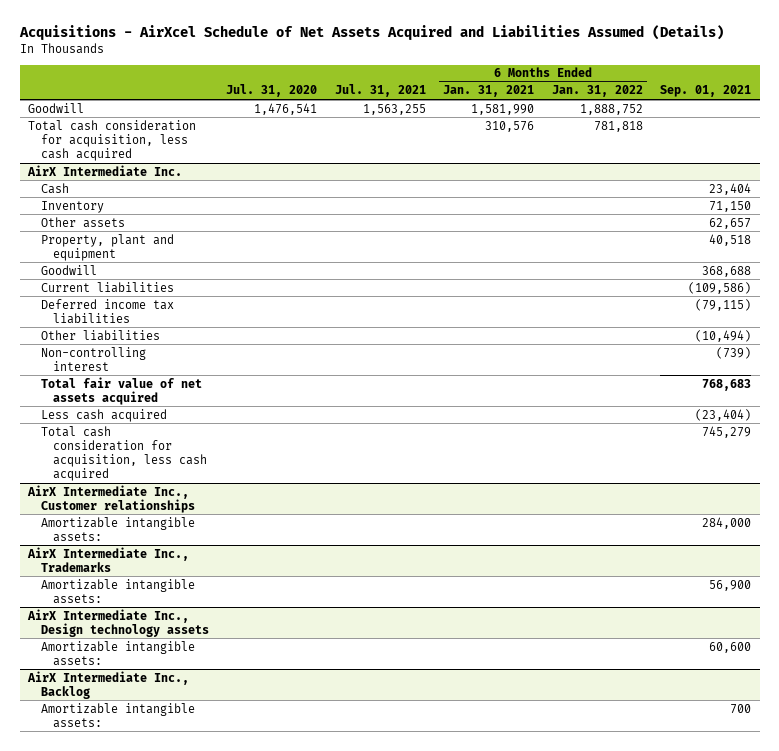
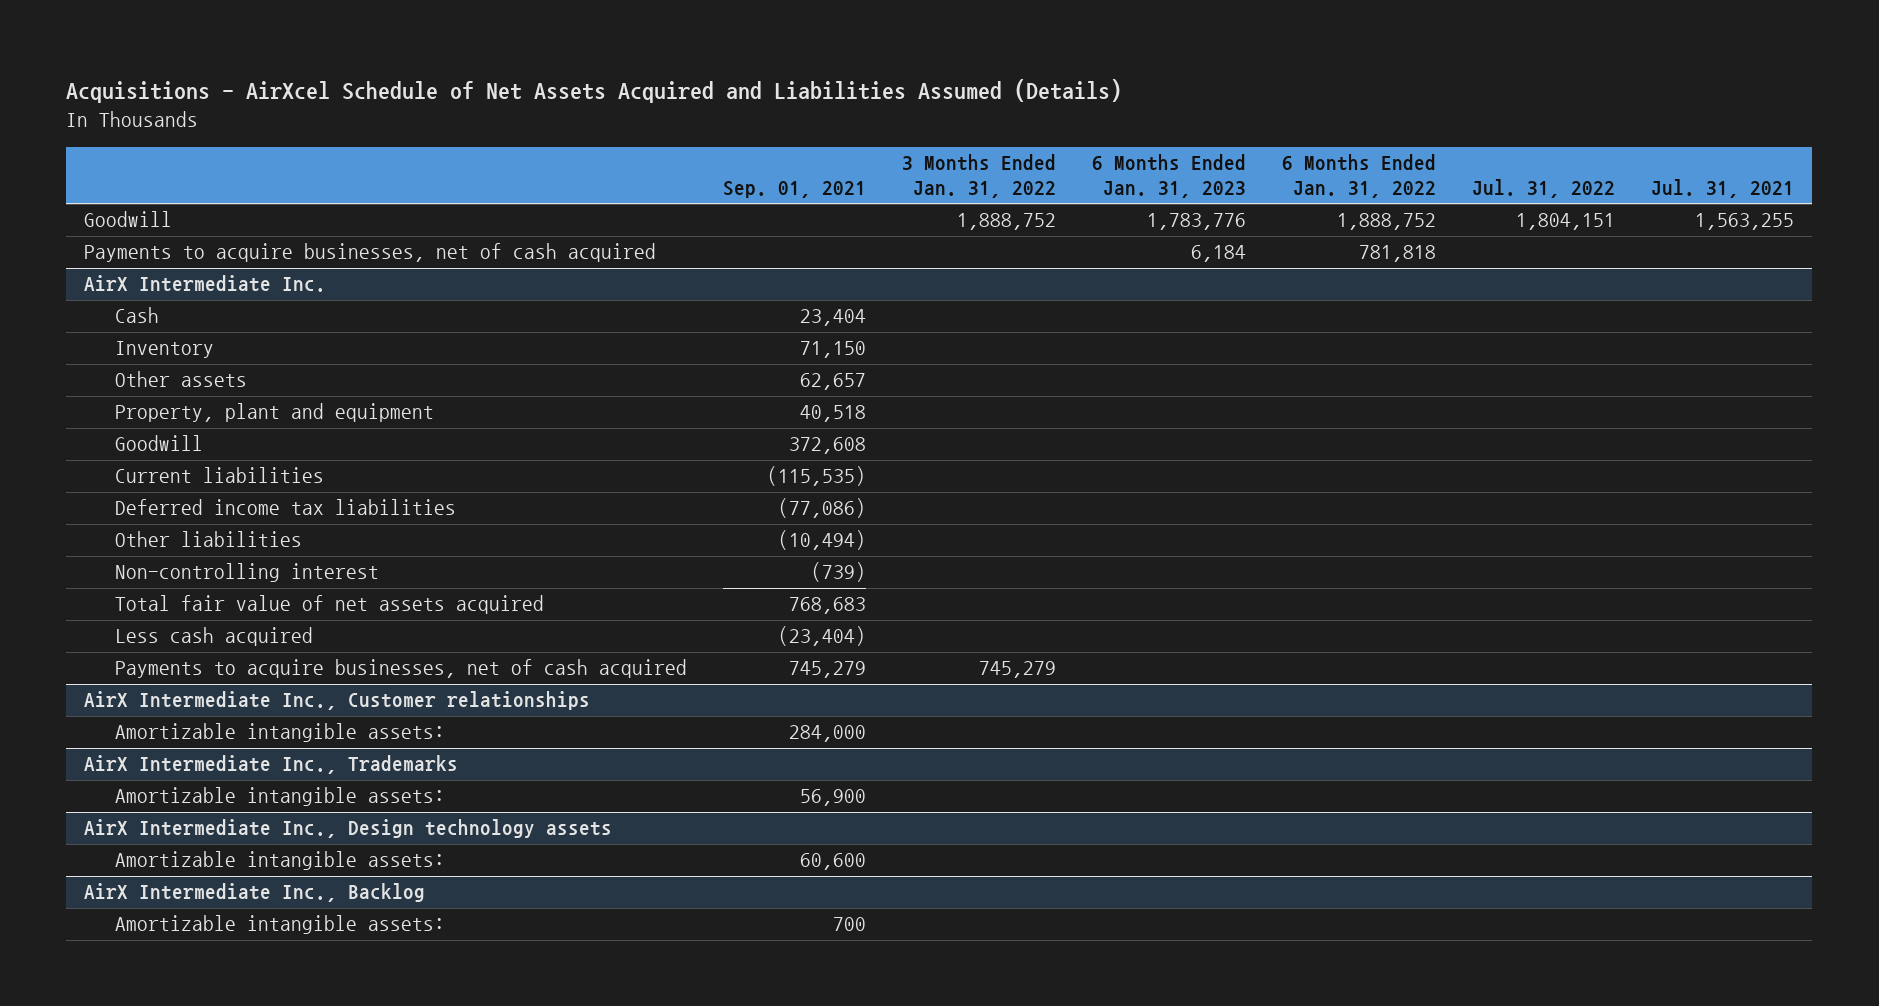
[226,84,318,98] Jul. 31, 2020 -> none
[443,85,535,98] Jan. 31, 2021 -> none
none -> [902,154,1057,199] 3 Months Ended Jan. 31, 2022
none -> [1092,154,1247,199] 6 Months Ended Jan. 31, 2023
none -> [1472,179,1616,199] Jul. 31, 2022
[28,119,197,161] Total cash consideration for acquisition, less cash acquired -> [84,243,657,263] Payments to acquire businesses, net of cash acquired
[702,265,752,277] 368,688 -> [789,437,867,455] 372,608
[688,281,752,294] (109,586) -> [767,466,867,487] (115,535)
[695,298,752,311] (79,115) -> [778,498,867,519] (77,086)
[40,425,208,482] Total cash consideration for acquisition, less cash acquired -> [115,659,688,679] Payments to acquire businesses, net of cash acquired

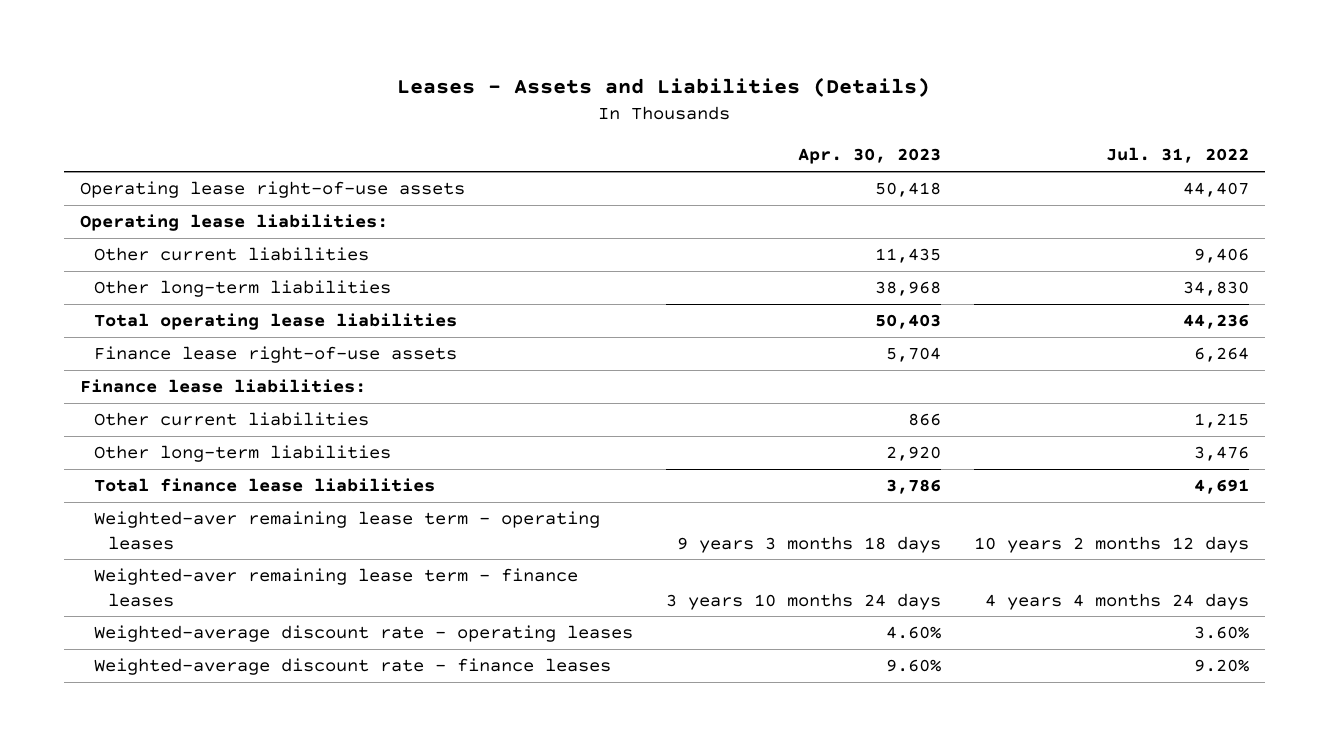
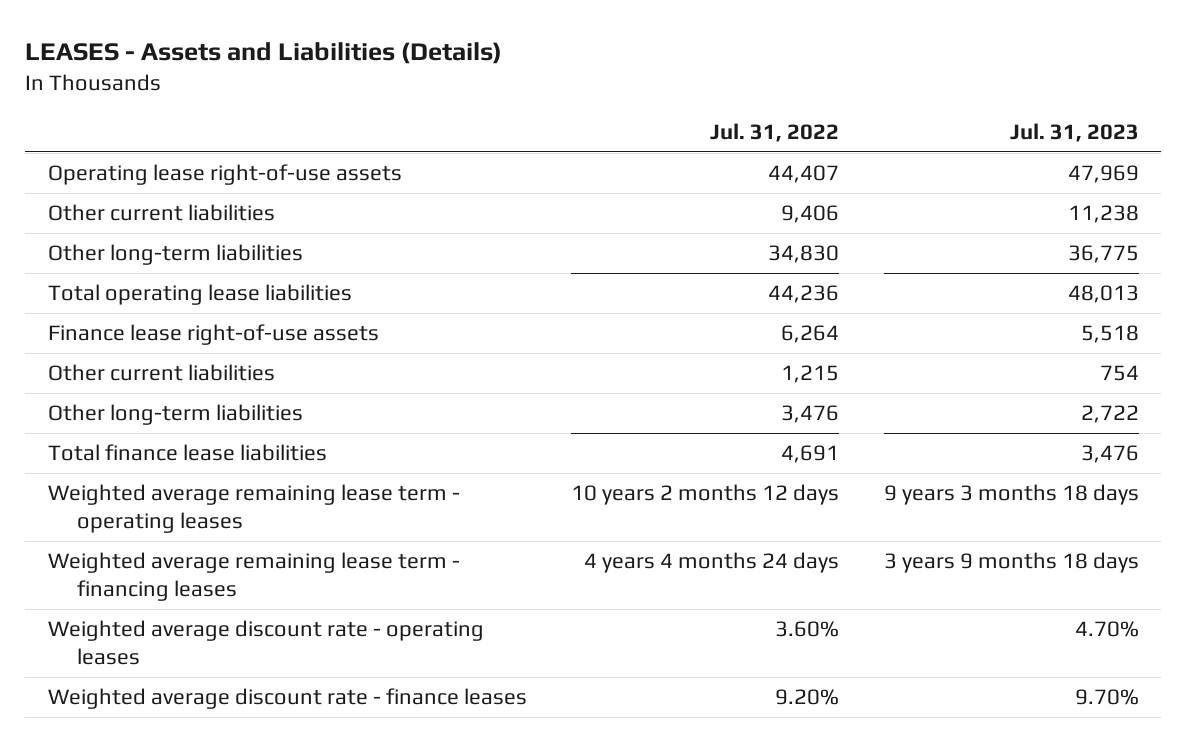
[397,77,931,98] Leases - Assets and Liabilities (Details) -> [25,41,503,64] LEASES - Assets and Liabilities (Details)
[797,148,941,165] Apr. 30, 2023 -> none
none -> [1009,123,1139,143] Jul. 31, 2023
[80,213,389,231] Operating lease liabilities: -> none
[80,378,367,393] Finance lease liabilities: -> none
[94,510,601,550] Weighted-aver remaining lease term - operating leases -> [47,484,460,534] Weighted average remaining lease term - operating leases
[94,567,579,607] Weighted-aver remaining lease term - finance leases -> [47,552,460,602] Weighted average remaining lease term - financing leases
[94,624,634,642] Weighted-average discount rate - operating leases -> [47,620,484,666] Weighted average discount rate - operating leases
[94,657,612,675] Weighted-average discount rate - finance leases -> [47,688,527,710] Weighted average discount rate - finance leases

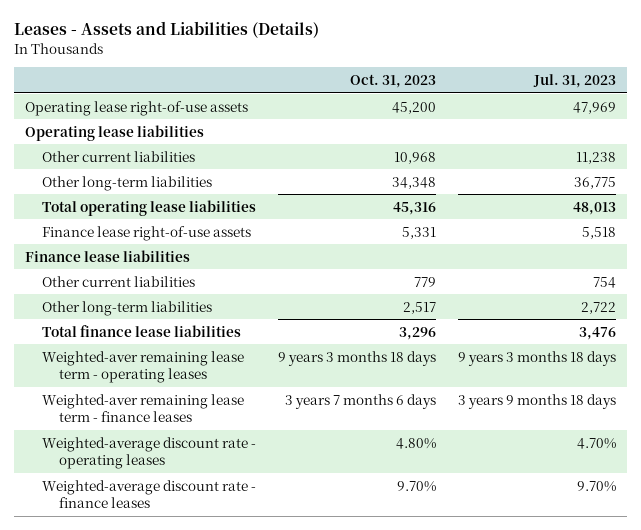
[25,41,503,64] LEASES - Assets and Liabilities (Details) -> [14,21,320,39] Leases - Assets and Liabilities (Details)
[710,123,840,143] Jul. 31, 2022 -> none
none -> [349,74,436,89] Oct. 31, 2023
none -> [24,124,204,141] Operating lease liabilities
none -> [24,249,190,262] Finance lease liabilities
[47,484,460,534] Weighted average remaining lease term - operating leases -> [42,350,245,384] Weighted-aver remaining lease term - operating leases
[47,552,460,602] Weighted average remaining lease term - financing leases -> [42,393,245,423] Weighted-aver remaining lease term - finance leases
[47,620,484,666] Weighted average discount rate - operating leases -> [42,436,257,470] Weighted-average discount rate - operating leases
[47,688,527,710] Weighted average discount rate - finance leases -> [42,479,257,509] Weighted-average discount rate - finance leases

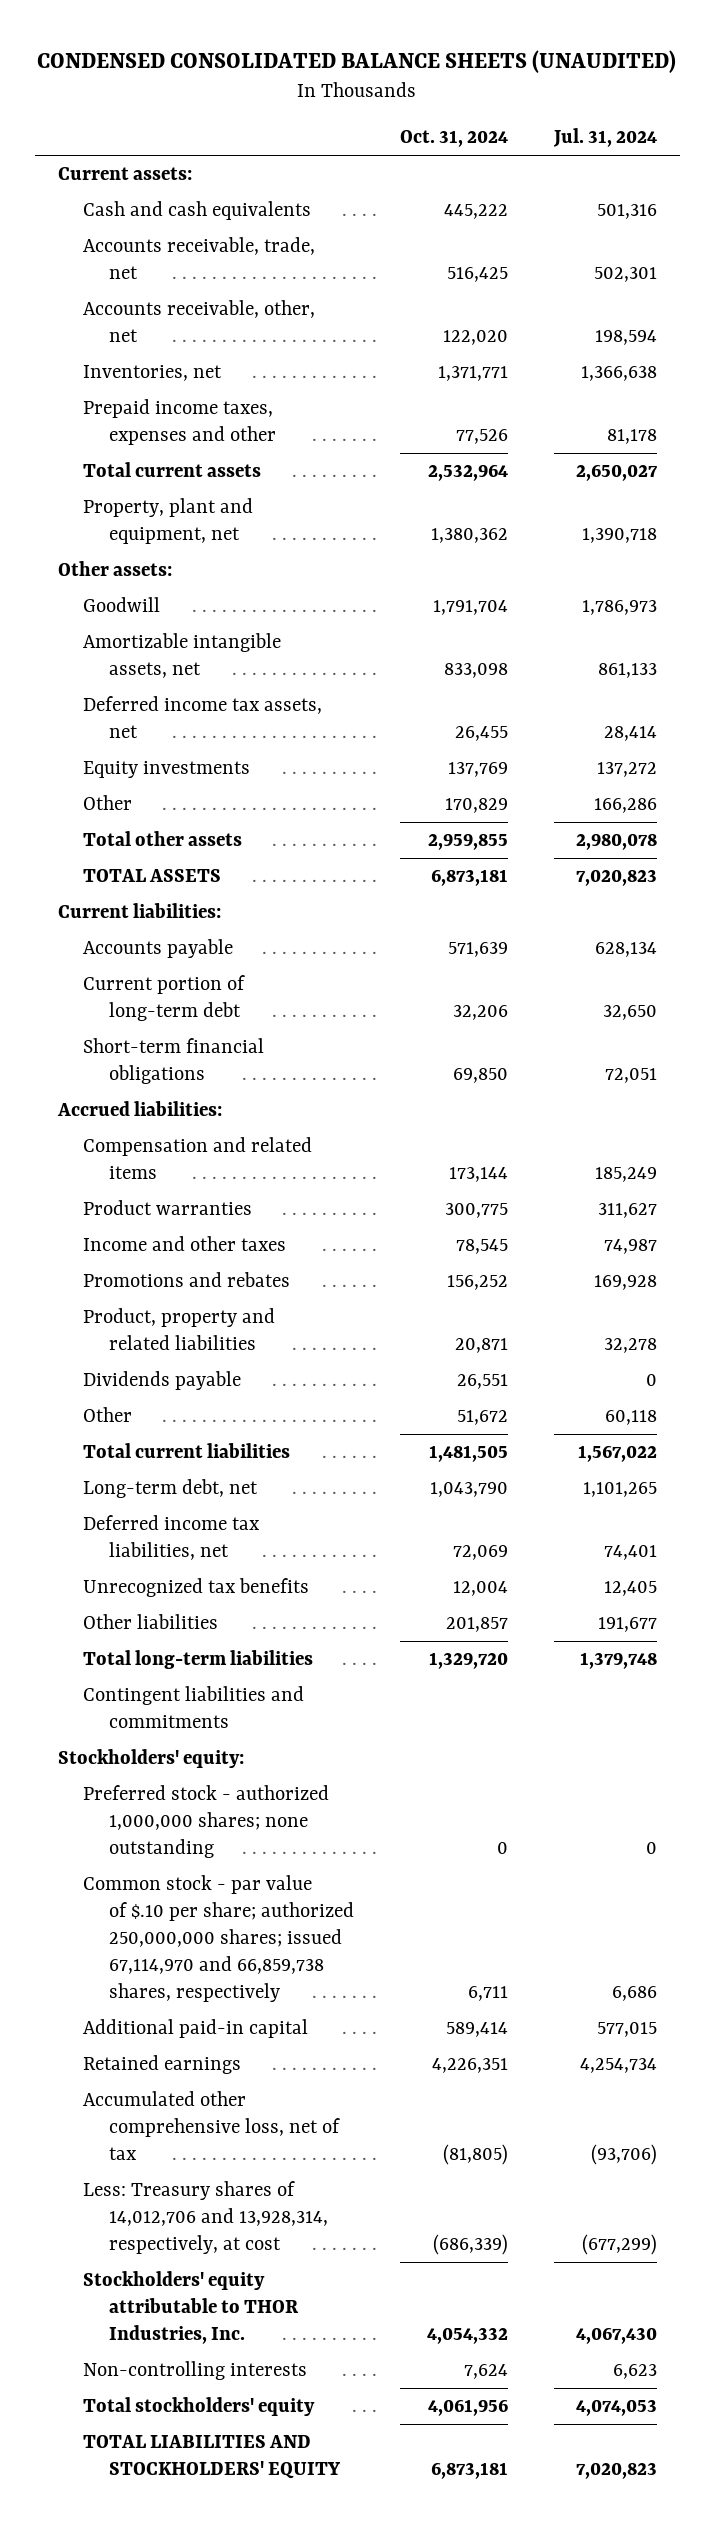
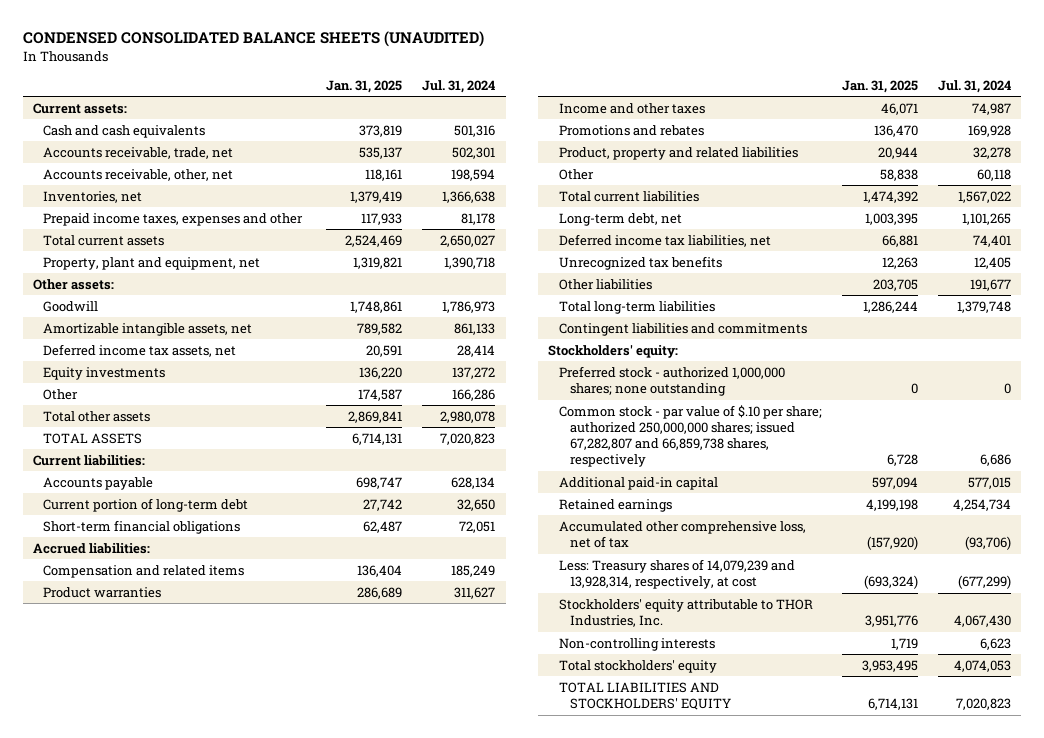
[399,130,508,148] Oct. 31, 2024 -> none
none -> [326,79,403,93] Jan. 31, 2025
[83,1371,242,1391] Dividends payable -> none
[83,1875,354,2003] Common stock - par value of $.10 per share; authorized 250,000,000 shares; issued 67,114,970 and 66,859,738 shares, respectively -> [558,404,822,468] Common stock - par value of $.10 per share; authorized 250,000,000 shares; issued 67,282,807 and 66,859,738 shares, respectively
[83,2181,328,2255] Less: Treasury shares of 14,012,706 and 13,928,314, respectively, at cost -> [558,558,795,590] Less: Treasury shares of 14,079,239 and 13,928,314, respectively, at cost

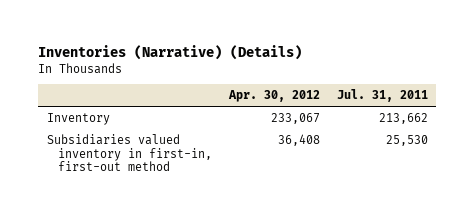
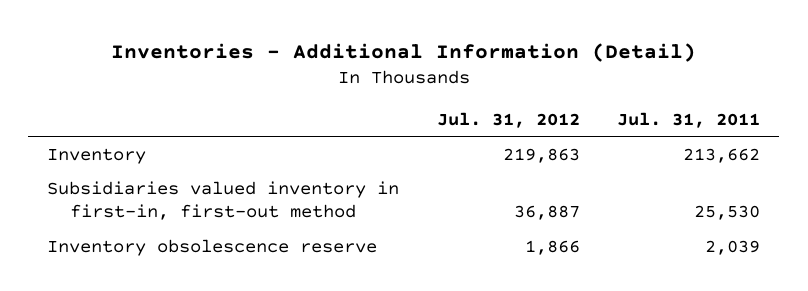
[38,44,303,60] Inventories (Narrative) (Details) -> [110,42,696,62] Inventories - Additional Information (Detail)
[227,90,320,103] Apr. 30, 2012 -> none
none -> [436,111,580,128] Jul. 31, 2012
none -> [47,238,378,256] Inventory obsolescence reserve

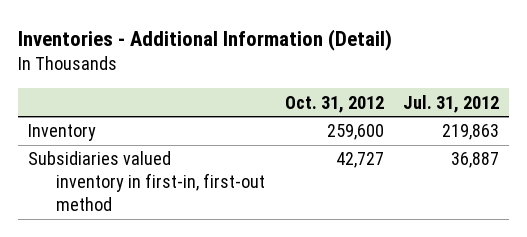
[617,111,761,128] Jul. 31, 2011 -> none
none -> [284,95,384,113] Oct. 31, 2012
[47,238,378,256] Inventory obsolescence reserve -> none

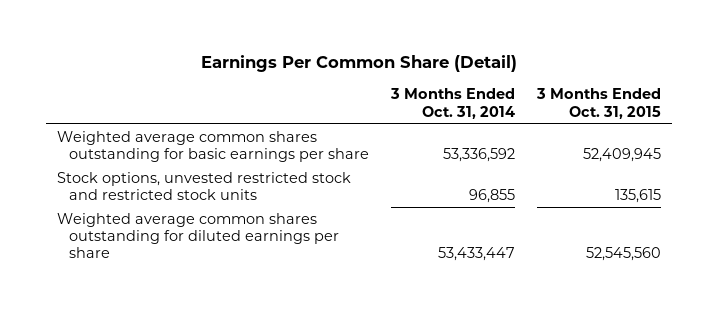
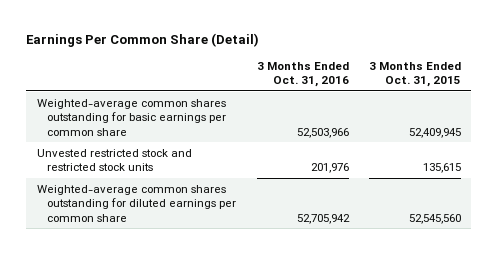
[389,88,515,119] 3 Months Ended Oct. 31, 2014 -> none
none -> [256,61,349,88] 3 Months Ended Oct. 31, 2016
[56,131,369,163] Weighted average common shares outstanding for basic earnings per share -> [36,98,227,136] Weighted-average common shares outstanding for basic earnings per common share
[56,172,351,201] Stock options, unvested restricted stock and restricted stock units -> [36,148,192,172] Unvested restricted stock and restricted stock units
[56,213,339,259] Weighted average common shares outstanding for diluted earnings per share -> [36,184,237,222] Weighted-average common shares outstanding for diluted earnings per common share

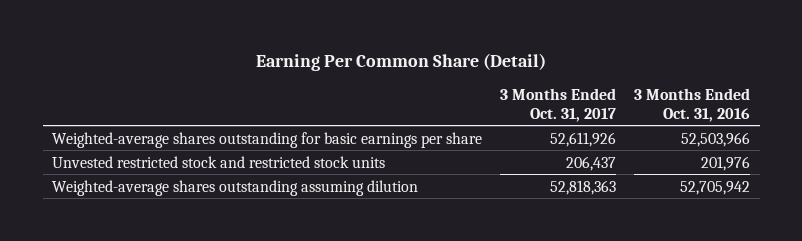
[26,32,260,47] Earnings Per Common Share (Detail) -> [256,53,547,72] Earning Per Common Share (Detail)
[369,61,462,88] 3 Months Ended Oct. 31, 2015 -> none
none -> [500,88,617,122] 3 Months Ended Oct. 31, 2017
[36,98,227,136] Weighted-average common shares outstanding for basic earnings per common share -> [51,131,482,148] Weighted-average shares outstanding for basic earnings per share
[36,184,237,222] Weighted-average common shares outstanding for diluted earnings per common share -> [51,179,418,196] Weighted-average shares outstanding assuming dilution

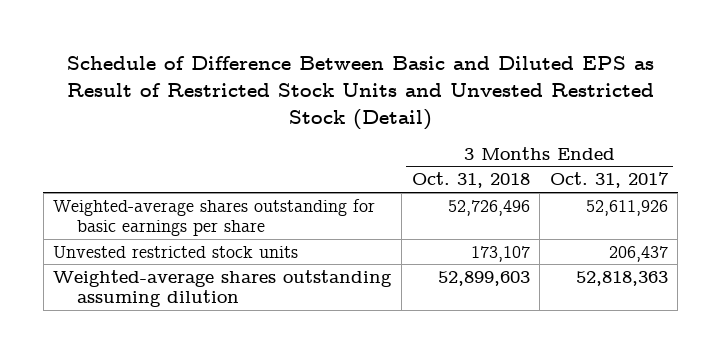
[256,53,547,72] Earning Per Common Share (Detail) -> [66,56,654,130] Schedule of Difference Between Basic and Diluted EPS as Result of Restricted Stock Units and Unvested Restricted Stock (Detail)
[634,88,751,122] 3 Months Ended Oct. 31, 2016 -> none
none -> [411,172,530,189] Oct. 31, 2018
[51,155,385,168] Unvested restricted stock and restricted stock units -> [53,245,299,258] Unvested restricted stock units

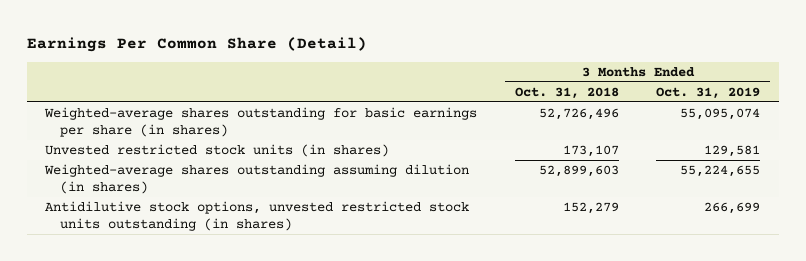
[66,56,654,130] Schedule of Difference Between Basic and Diluted EPS as Result of Restricted Stock Units and Unvested Restricted Stock (Detail) -> [26,37,367,53] Earnings Per Common Share (Detail)
[549,172,669,189] Oct. 31, 2017 -> none
none -> [656,86,761,99] Oct. 31, 2019
[53,198,376,237] Weighted-average shares outstanding for basic earnings per share -> [44,107,478,137] Weighted-average shares outstanding for basic earnings per share (in shares)
[53,245,299,258] Unvested restricted stock units -> [45,144,390,158] Unvested restricted stock units (in shares)
[53,269,393,308] Weighted-average shares outstanding assuming dilution -> [44,164,470,194] Weighted-average shares outstanding assuming dilution (in shares)
none -> [45,201,470,231] Antidilutive stock options, unvested restricted stock units outstanding (in shares)

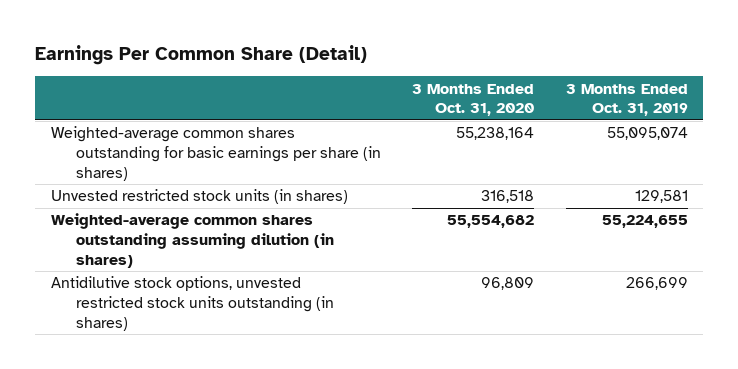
[514,86,619,99] Oct. 31, 2018 -> none
none -> [412,83,535,117] 3 Months Ended Oct. 31, 2020
[44,107,478,137] Weighted-average shares outstanding for basic earnings per share (in shares) -> [50,126,381,181] Weighted-average common shares outstanding for basic earnings per share (in shares)
[44,164,470,194] Weighted-average shares outstanding assuming dilution (in shares) -> [50,213,334,268] Weighted-average common shares outstanding assuming dilution (in shares)

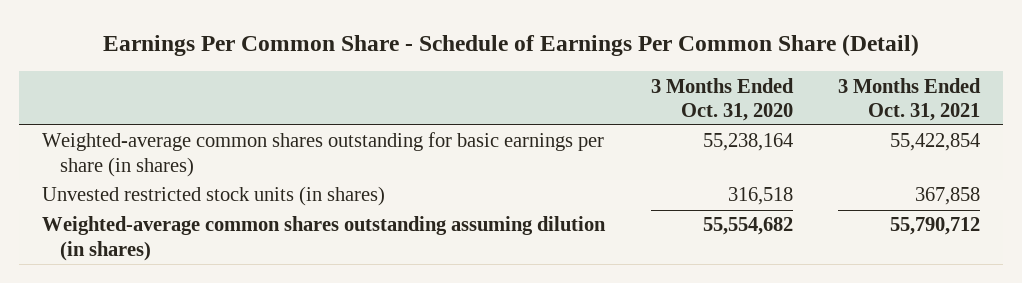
[35,45,368,66] Earnings Per Common Share (Detail) -> [103,33,920,56] Earnings Per Common Share - Schedule of Earnings Per Common Share (Detail)
[565,83,688,117] 3 Months Ended Oct. 31, 2019 -> none
none -> [838,77,982,121] 3 Months Ended Oct. 31, 2021
[50,276,334,331] Antidilutive stock options, unvested restricted stock units outstanding (in shares) -> none

